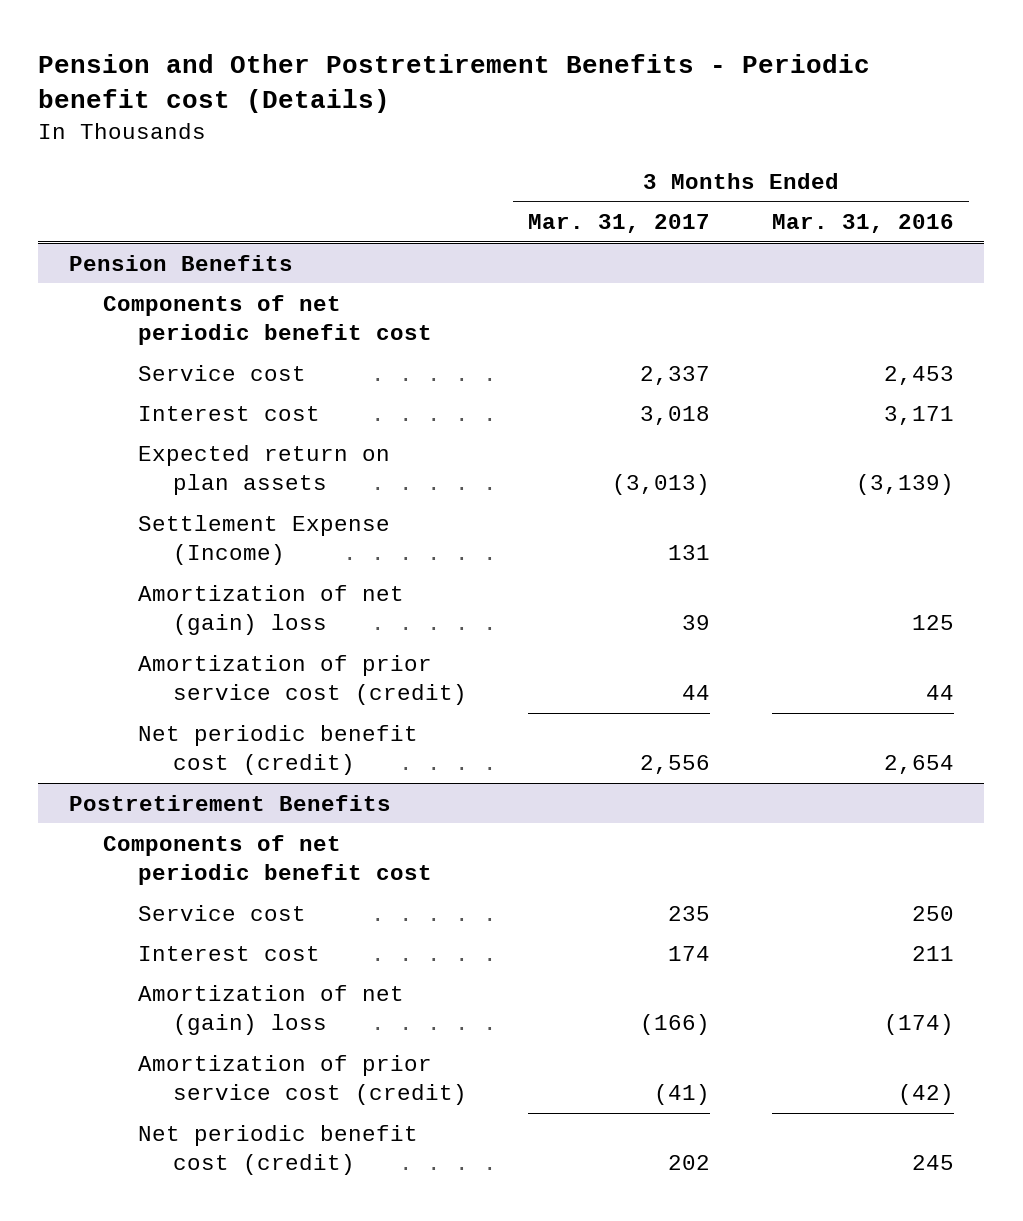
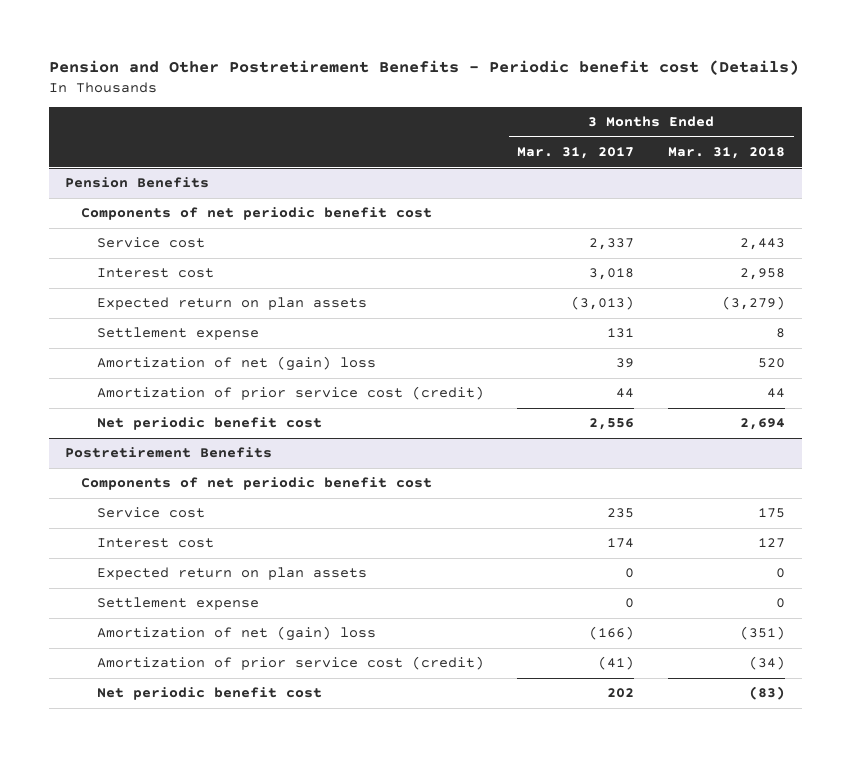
[771,214,954,234] Mar. 31, 2016 -> none
none -> [668,147,786,160] Mar. 31, 2018
[137,514,390,565] Settlement Expense (Income) -> [96,327,259,341] Settlement expense
[137,724,418,775] Net periodic benefit cost (credit) -> [96,417,322,431] Net periodic benefit cost
none -> [96,567,367,581] Expected return on plan assets
none -> [96,597,259,611] Settlement expense
[137,1124,418,1175] Net periodic benefit cost (credit) -> [96,687,322,701] Net periodic benefit cost

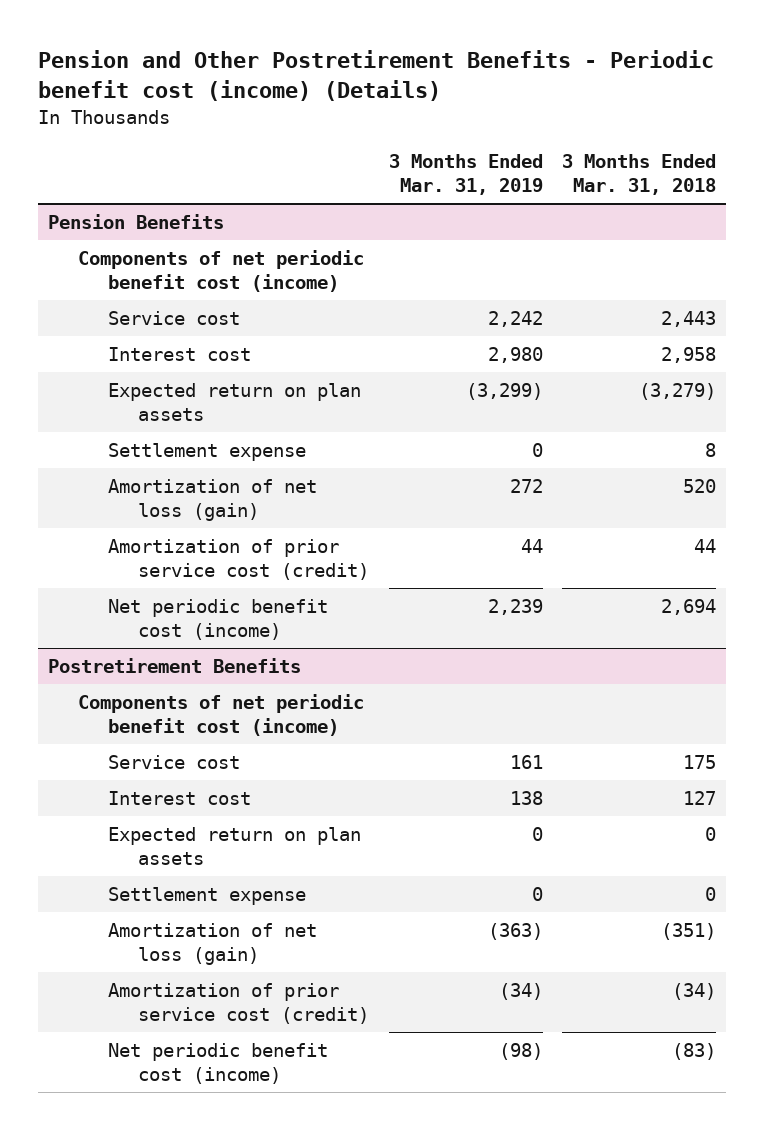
[48,59,799,75] Pension and Other Postretirement Benefits - Periodic benefit cost (Details) -> [38,50,715,102] Pension and Other Postretirement Benefits - Periodic benefit cost (income) (Details)
[517,147,635,160] Mar. 31, 2017 -> none
none -> [388,154,543,195] 3 Months Ended Mar. 31, 2019
[81,207,433,221] Components of net periodic benefit cost -> [78,250,365,292] Components of net periodic benefit cost (income)
[96,356,376,372] Amortization of net (gain) loss -> [108,479,318,521] Amortization of net loss (gain)
[96,417,322,431] Net periodic benefit cost -> [108,599,329,640] Net periodic benefit cost (income)
[81,477,433,491] Components of net periodic benefit cost -> [78,694,365,736] Components of net periodic benefit cost (income)
[96,626,376,642] Amortization of net (gain) loss -> [108,923,318,965] Amortization of net loss (gain)
[96,687,322,701] Net periodic benefit cost -> [108,1043,329,1084] Net periodic benefit cost (income)

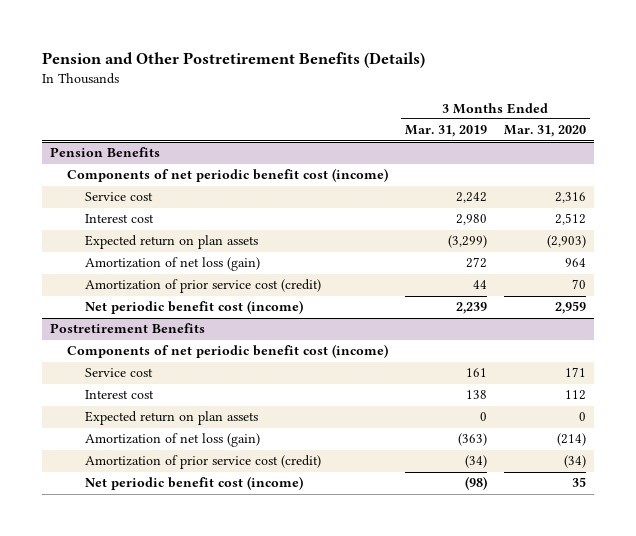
[38,50,715,102] Pension and Other Postretirement Benefits - Periodic benefit cost (income) (Details) -> [41,51,425,68] Pension and Other Postretirement Benefits (Details)
[562,154,717,195] 3 Months Ended Mar. 31, 2018 -> none
none -> [503,125,586,138] Mar. 31, 2020
[108,443,307,462] Settlement expense -> none
[108,887,307,906] Settlement expense -> none

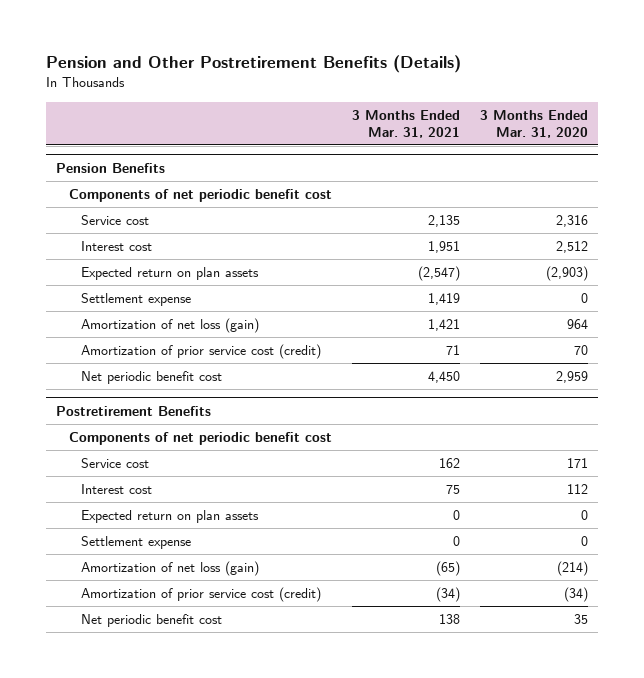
[405,125,488,138] Mar. 31, 2019 -> none
none -> [351,109,460,138] 3 Months Ended Mar. 31, 2021
[67,168,389,183] Components of net periodic benefit cost (income) -> [68,189,332,203] Components of net periodic benefit cost
none -> [81,293,192,307] Settlement expense
[84,300,303,315] Net periodic benefit cost (income) -> [81,371,223,385] Net periodic benefit cost
[67,344,389,359] Components of net periodic benefit cost (income) -> [68,432,332,446] Components of net periodic benefit cost
none -> [81,536,192,550] Settlement expense
[84,476,303,491] Net periodic benefit cost (income) -> [81,614,223,628] Net periodic benefit cost

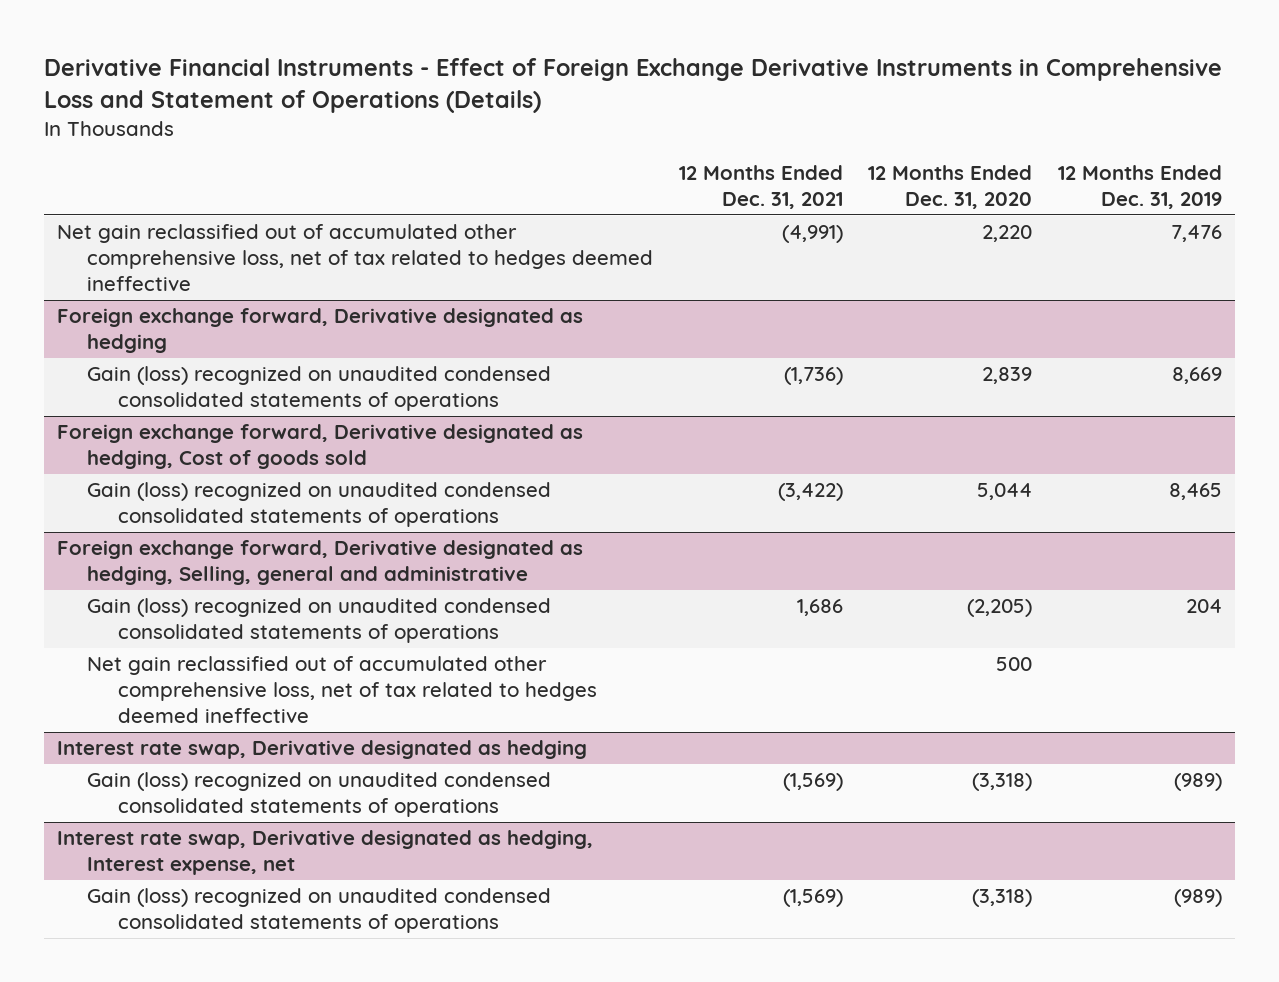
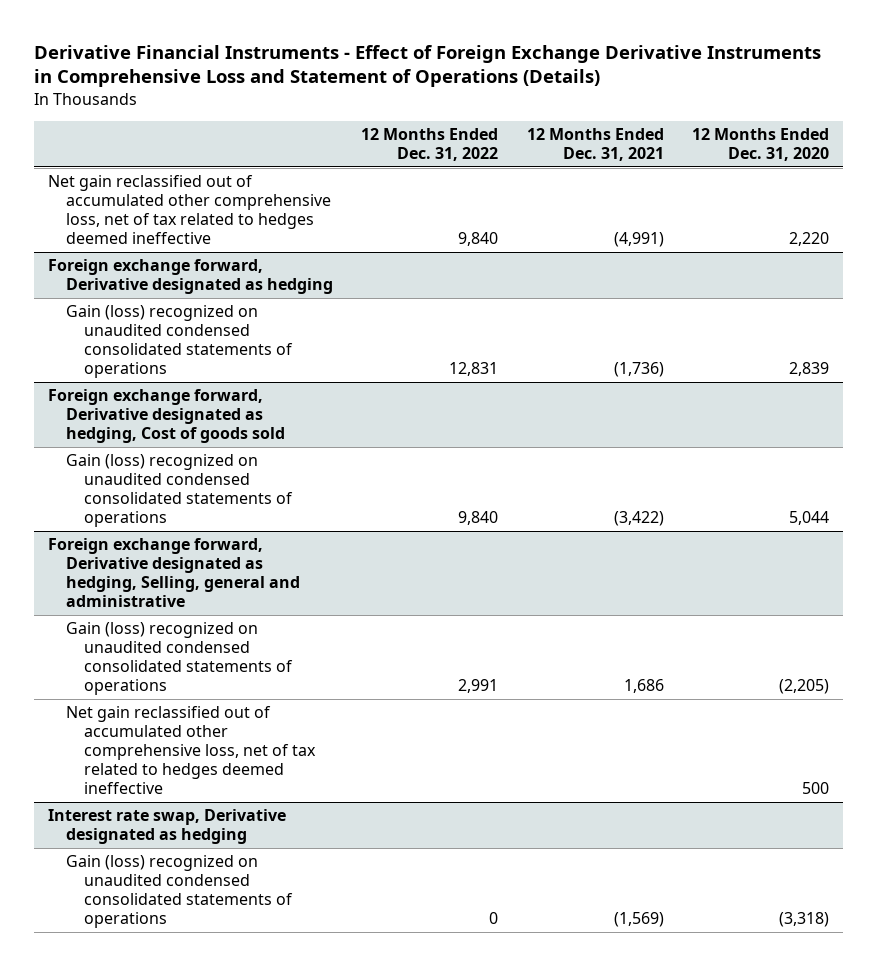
[1057,164,1222,209] 12 Months Ended Dec. 31, 2019 -> none
none -> [361,127,499,161] 12 Months Ended Dec. 31, 2022
[56,830,593,876] Interest rate swap, Derivative designated as hedging, Interest expense, net -> none
[87,888,552,934] Gain (loss) recognized on unaudited condensed consolidated statements of operations -> none

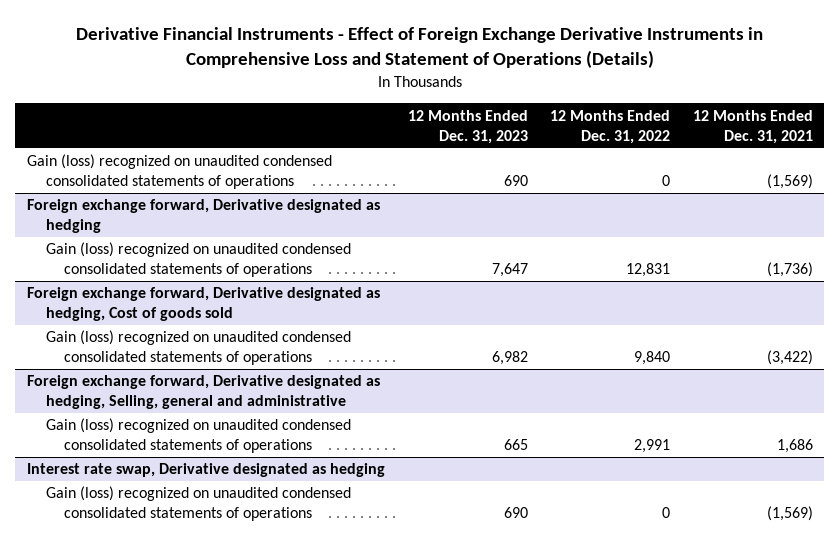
[691,127,829,161] 12 Months Ended Dec. 31, 2020 -> none
none -> [407,109,528,144] 12 Months Ended Dec. 31, 2023
[48,175,331,245] Net gain reclassified out of accumulated other comprehensive loss, net of tax related to hedges deemed ineffective -> none
none -> [26,154,332,190] Gain (loss) recognized on unaudited condensed consolidated statements of operations
[65,706,316,795] Net gain reclassified out of accumulated other comprehensive loss, net of tax related to hedges deemed ineffective -> none

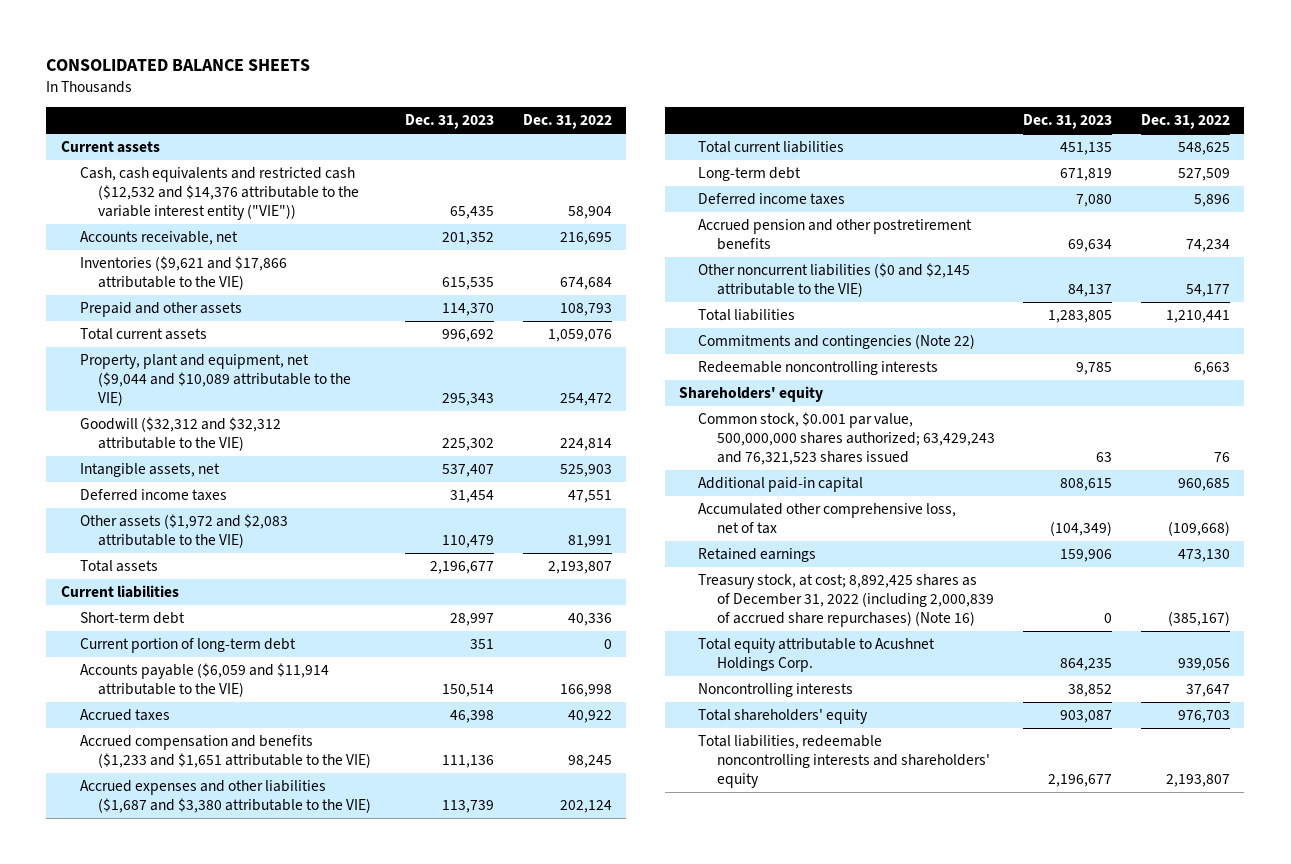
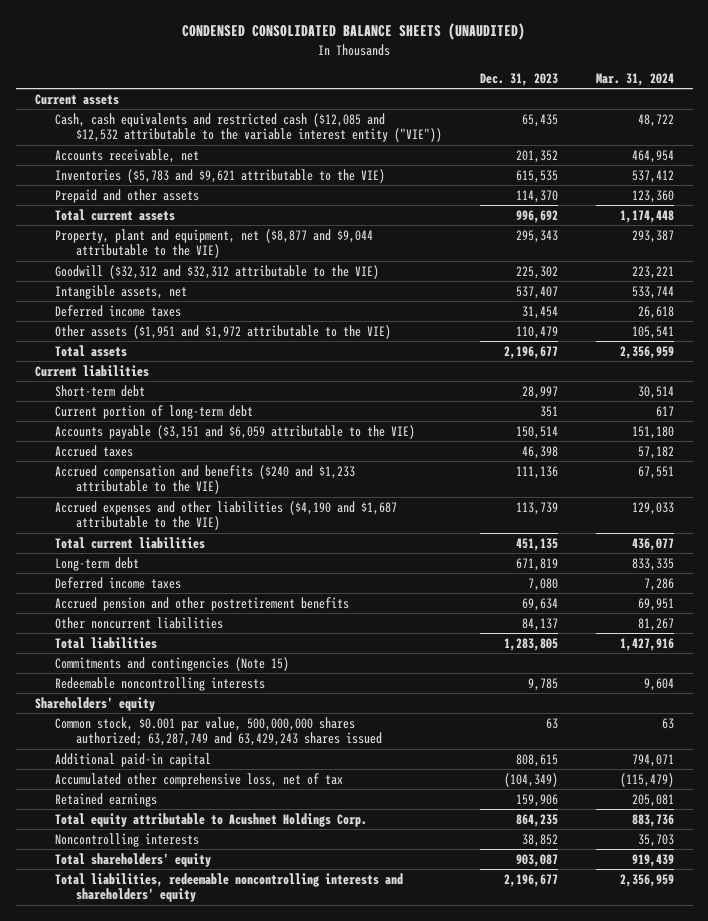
[46,58,311,71] CONSOLIDATED BALANCE SHEETS -> [182,23,526,41] CONDENSED CONSOLIDATED BALANCE SHEETS (UNAUDITED)
[522,114,612,130] Dec. 31, 2022 -> none
none -> [595,72,674,86] Mar. 31, 2024
[79,167,360,221] Cash, cash equivalents and restricted cash ($12,532 and $14,376 attributable to the variable interest entity ("VIE")) -> [55,112,442,143] Cash, cash equivalents and restricted cash ($12,085 and $12,532 attributable to the variable interest entity ("VIE"))
[79,256,287,291] Inventories ($9,621 and $17,866 attributable to the VIE) -> [55,168,386,183] Inventories ($5,783 and $9,621 attributable to the VIE)
[79,354,352,407] Property, plant and equipment, net ($9,044 and $10,089 attributable to the VIE) -> [55,228,374,259] Property, plant and equipment, net ($8,877 and $9,044 attributable to the VIE)
[79,514,288,549] Other assets ($1,972 and $2,083 attributable to the VIE) -> [55,324,392,339] Other assets ($1,951 and $1,972 attributable to the VIE)
[79,663,329,698] Accounts payable ($6,059 and $11,914 attributable to the VIE) -> [55,424,416,439] Accounts payable ($3,151 and $6,059 attributable to the VIE)
[79,735,372,769] Accrued compensation and benefits ($1,233 and $1,651 attributable to the VIE) -> [55,464,356,495] Accrued compensation and benefits ($240 and $1,233 attributable to the VIE)
[79,780,372,814] Accrued expenses and other liabilities ($1,687 and $3,380 attributable to the VIE) -> [55,500,398,531] Accrued expenses and other liabilities ($4,190 and $1,687 attributable to the VIE)
[697,263,970,298] Other noncurrent liabilities ($0 and $2,145 attributable to the VIE) -> [55,616,224,629] Other noncurrent liabilities
[697,334,975,350] Commitments and contingencies (Note 22) -> [55,656,290,671] Commitments and contingencies (Note 15)
[697,412,995,466] Common stock, $0.001 par value, 500,000,000 shares authorized; 63,429,243 and 76,321,523 shares issued -> [55,716,382,747] Common stock, $0.001 par value, 500,000,000 shares authorized; 63,287,749 and 63,429,243 shares issued
[697,574,994,628] Treasury stock, at cost; 8,892,425 shares as of December 31, 2022 (including 2,000,839 of accrued share repurchases) (Note 16) -> none

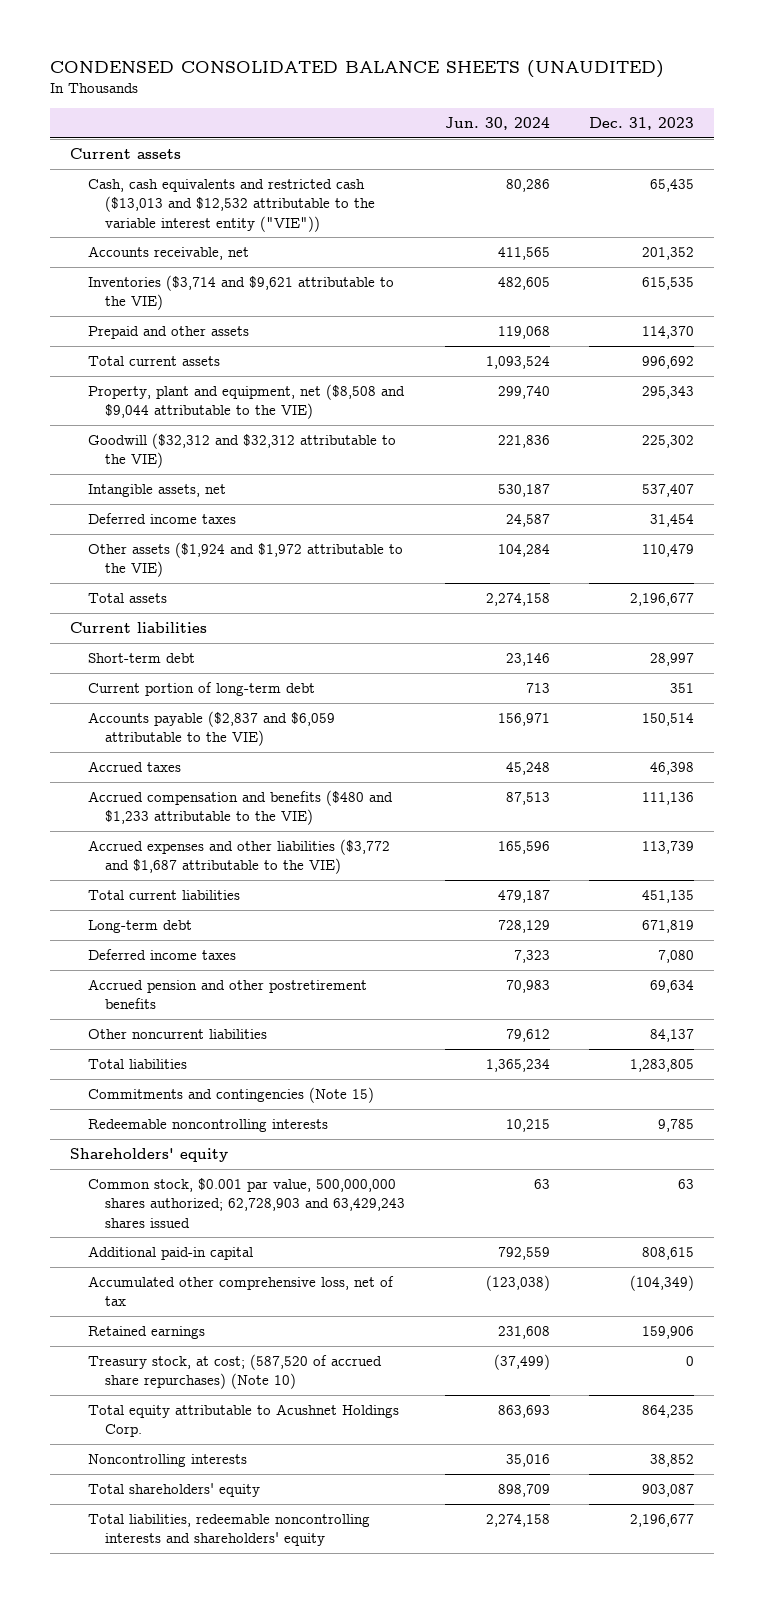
[595,72,674,86] Mar. 31, 2024 -> none
none -> [444,117,550,131] Jun. 30, 2024
[55,112,442,143] Cash, cash equivalents and restricted cash ($12,085 and $12,532 attributable to the variable interest entity ("VIE")) -> [87,179,376,232] Cash, cash equivalents and restricted cash ($13,013 and $12,532 attributable to the variable interest entity ("VIE"))
[55,168,386,183] Inventories ($5,783 and $9,621 attributable to the VIE) -> [87,275,394,311] Inventories ($3,714 and $9,621 attributable to the VIE)
[55,228,374,259] Property, plant and equipment, net ($8,877 and $9,044 attributable to the VIE) -> [87,384,405,420] Property, plant and equipment, net ($8,508 and $9,044 attributable to the VIE)
[55,324,392,339] Other assets ($1,951 and $1,972 attributable to the VIE) -> [87,542,403,578] Other assets ($1,924 and $1,972 attributable to the VIE)
[55,424,416,439] Accounts payable ($3,151 and $6,059 attributable to the VIE) -> [87,711,335,747] Accounts payable ($2,837 and $6,059 attributable to the VIE)
[55,464,356,495] Accrued compensation and benefits ($240 and $1,233 attributable to the VIE) -> [87,790,393,826] Accrued compensation and benefits ($480 and $1,233 attributable to the VIE)
[55,500,398,531] Accrued expenses and other liabilities ($4,190 and $1,687 attributable to the VIE) -> [87,839,390,875] Accrued expenses and other liabilities ($3,772 and $1,687 attributable to the VIE)
[55,716,382,747] Common stock, $0.001 par value, 500,000,000 shares authorized; 63,287,749 and 63,429,243 shares issued -> [87,1178,406,1228] Common stock, $0.001 par value, 500,000,000 shares authorized; 62,728,903 and 63,429,243 shares issued
none -> [87,1354,382,1390] Treasury stock, at cost; (587,520 of accrued share repurchases) (Note 10)

